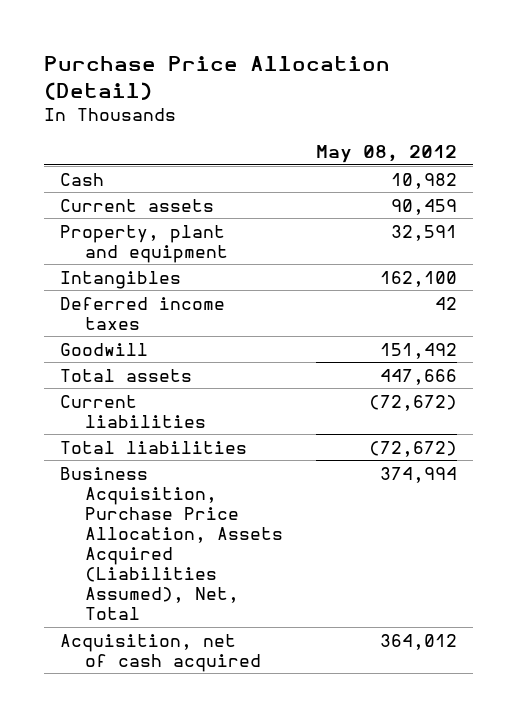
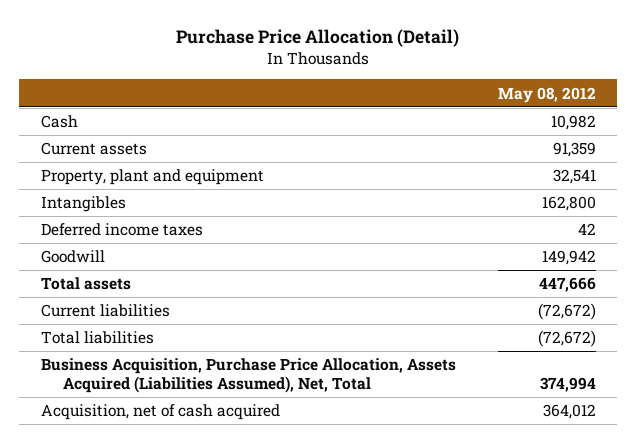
[390,198,457,215] 90,459 -> [552,142,596,158] 91,359
[390,224,457,241] 32,591 -> [552,169,596,185] 32,541
[379,270,457,287] 162,100 -> [541,196,596,212] 162,800
[379,342,457,359] 151,492 -> [541,250,596,266] 149,942

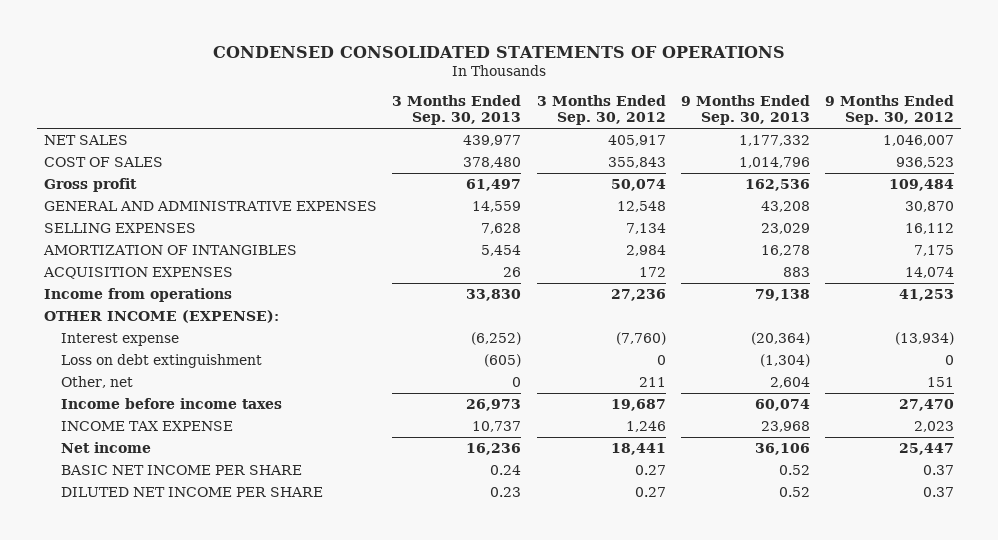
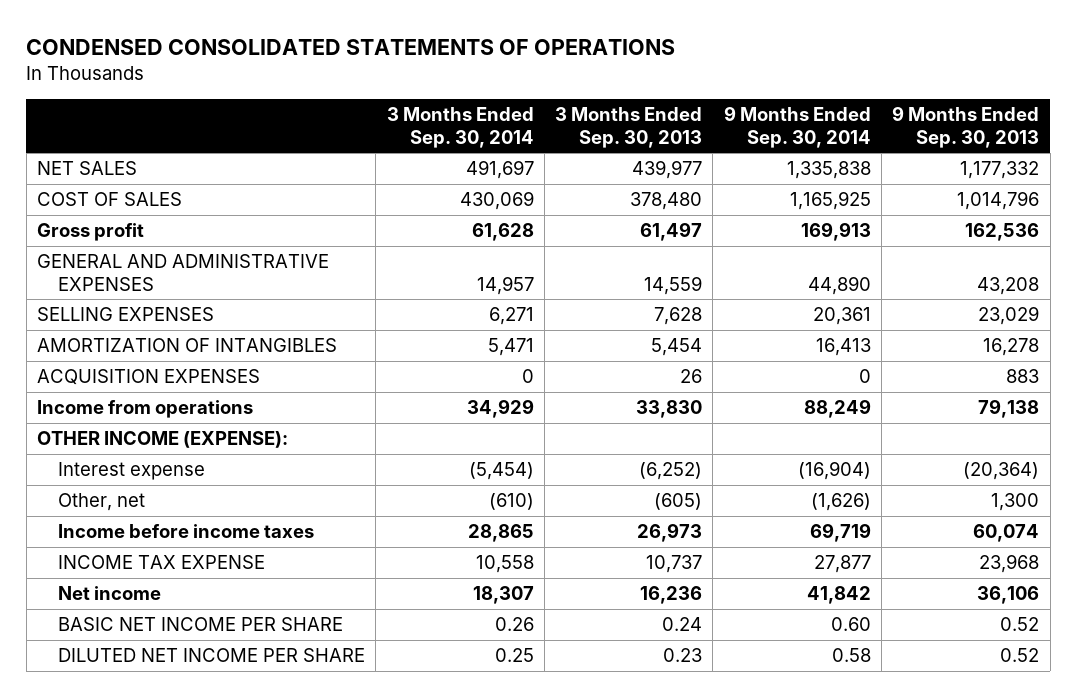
[536,94,666,126] 3 Months Ended Sep. 30, 2012 -> none
[824,94,954,126] 9 Months Ended Sep. 30, 2012 -> none
none -> [386,106,534,148] 3 Months Ended Sep. 30, 2014
none -> [723,105,871,148] 9 Months Ended Sep. 30, 2014
[60,353,262,368] Loss on debt extinguishment -> none
[512,376,522,387] 0 -> [654,493,703,511] (605)
[769,376,810,388] 2,604 -> [991,493,1040,512] 1,300

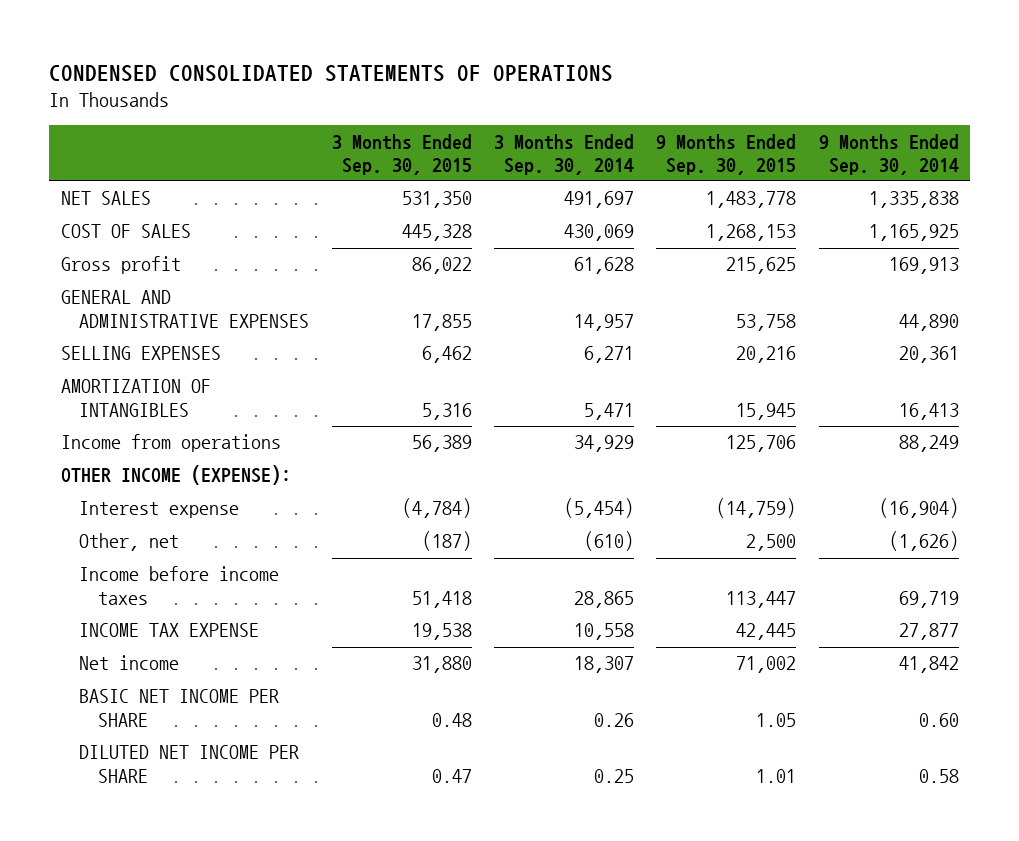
[555,106,703,148] 3 Months Ended Sep. 30, 2013 -> none
[892,105,1040,148] 9 Months Ended Sep. 30, 2013 -> none
none -> [331,133,472,175] 3 Months Ended Sep. 30, 2015
none -> [656,133,797,175] 9 Months Ended Sep. 30, 2015
[37,369,261,386] ACQUISITION EXPENSES -> none

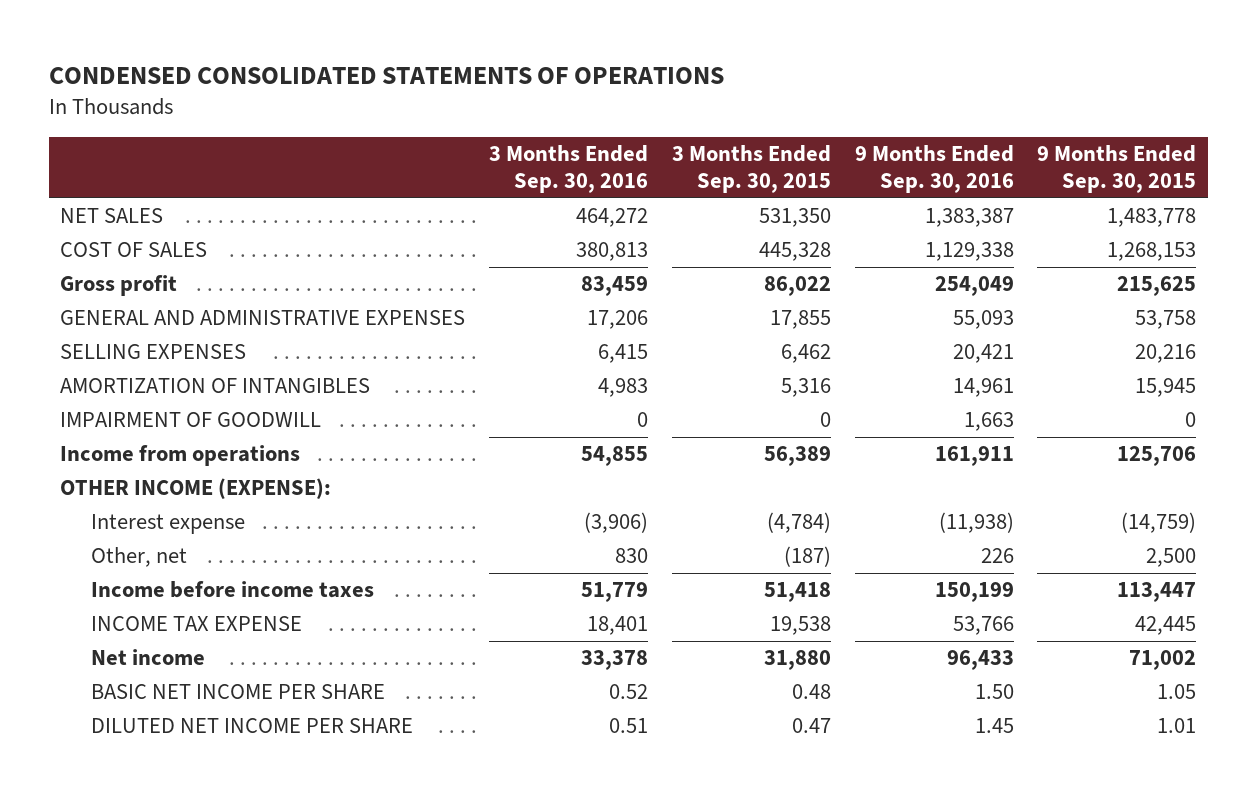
[494,133,635,175] 3 Months Ended Sep. 30, 2014 -> none
[818,133,959,175] 9 Months Ended Sep. 30, 2014 -> none
none -> [489,145,649,194] 3 Months Ended Sep. 30, 2016
none -> [854,145,1014,194] 9 Months Ended Sep. 30, 2016
none -> [60,412,322,428] IMPAIRMENT OF GOODWILL

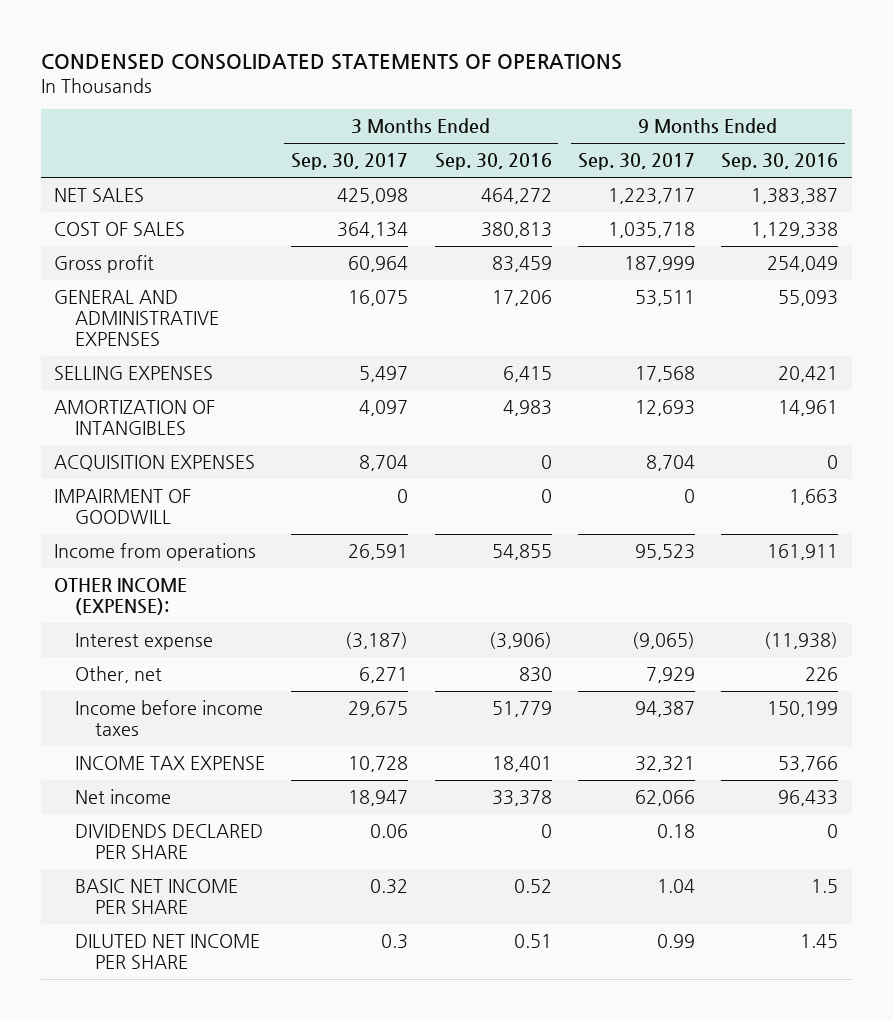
[671,145,831,194] 3 Months Ended Sep. 30, 2015 -> none
[1037,145,1197,194] 9 Months Ended Sep. 30, 2015 -> none
none -> [291,153,409,171] Sep. 30, 2017
none -> [578,153,696,171] Sep. 30, 2017
none -> [54,455,256,472] ACQUISITION EXPENSES
none -> [74,824,263,860] DIVIDENDS DECLARED PER SHARE
[974,684,1014,700] 1.50 -> [811,879,839,894] 1.5

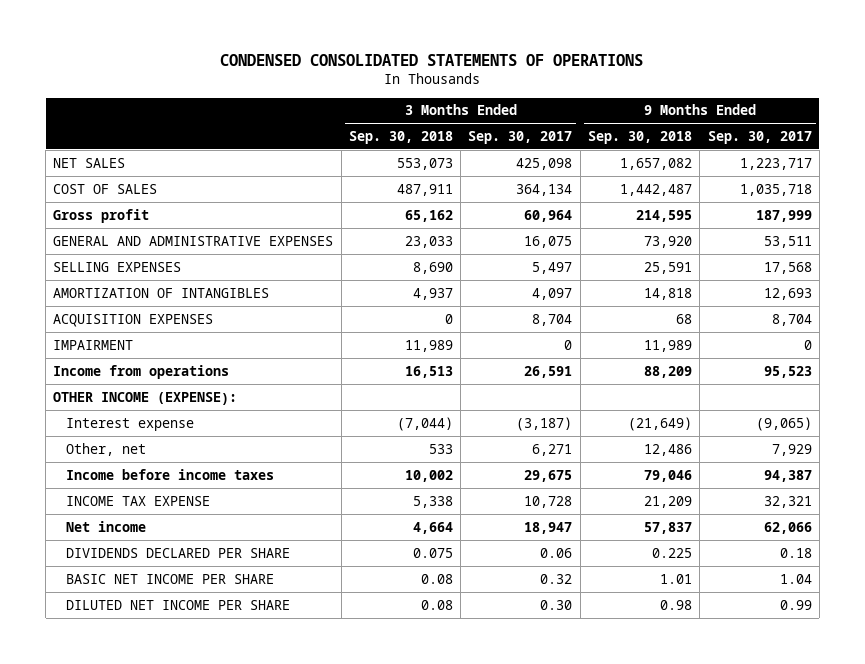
[434,153,552,171] Sep. 30, 2016 -> none
[721,153,839,171] Sep. 30, 2016 -> none
none -> [348,130,453,144] Sep. 30, 2018
none -> [588,130,693,144] Sep. 30, 2018
[54,489,192,525] IMPAIRMENT OF GOODWILL -> none
none -> [53,339,134,350] IMPAIRMENT
[381,934,409,950] 0.3 -> [540,599,573,610] 0.30

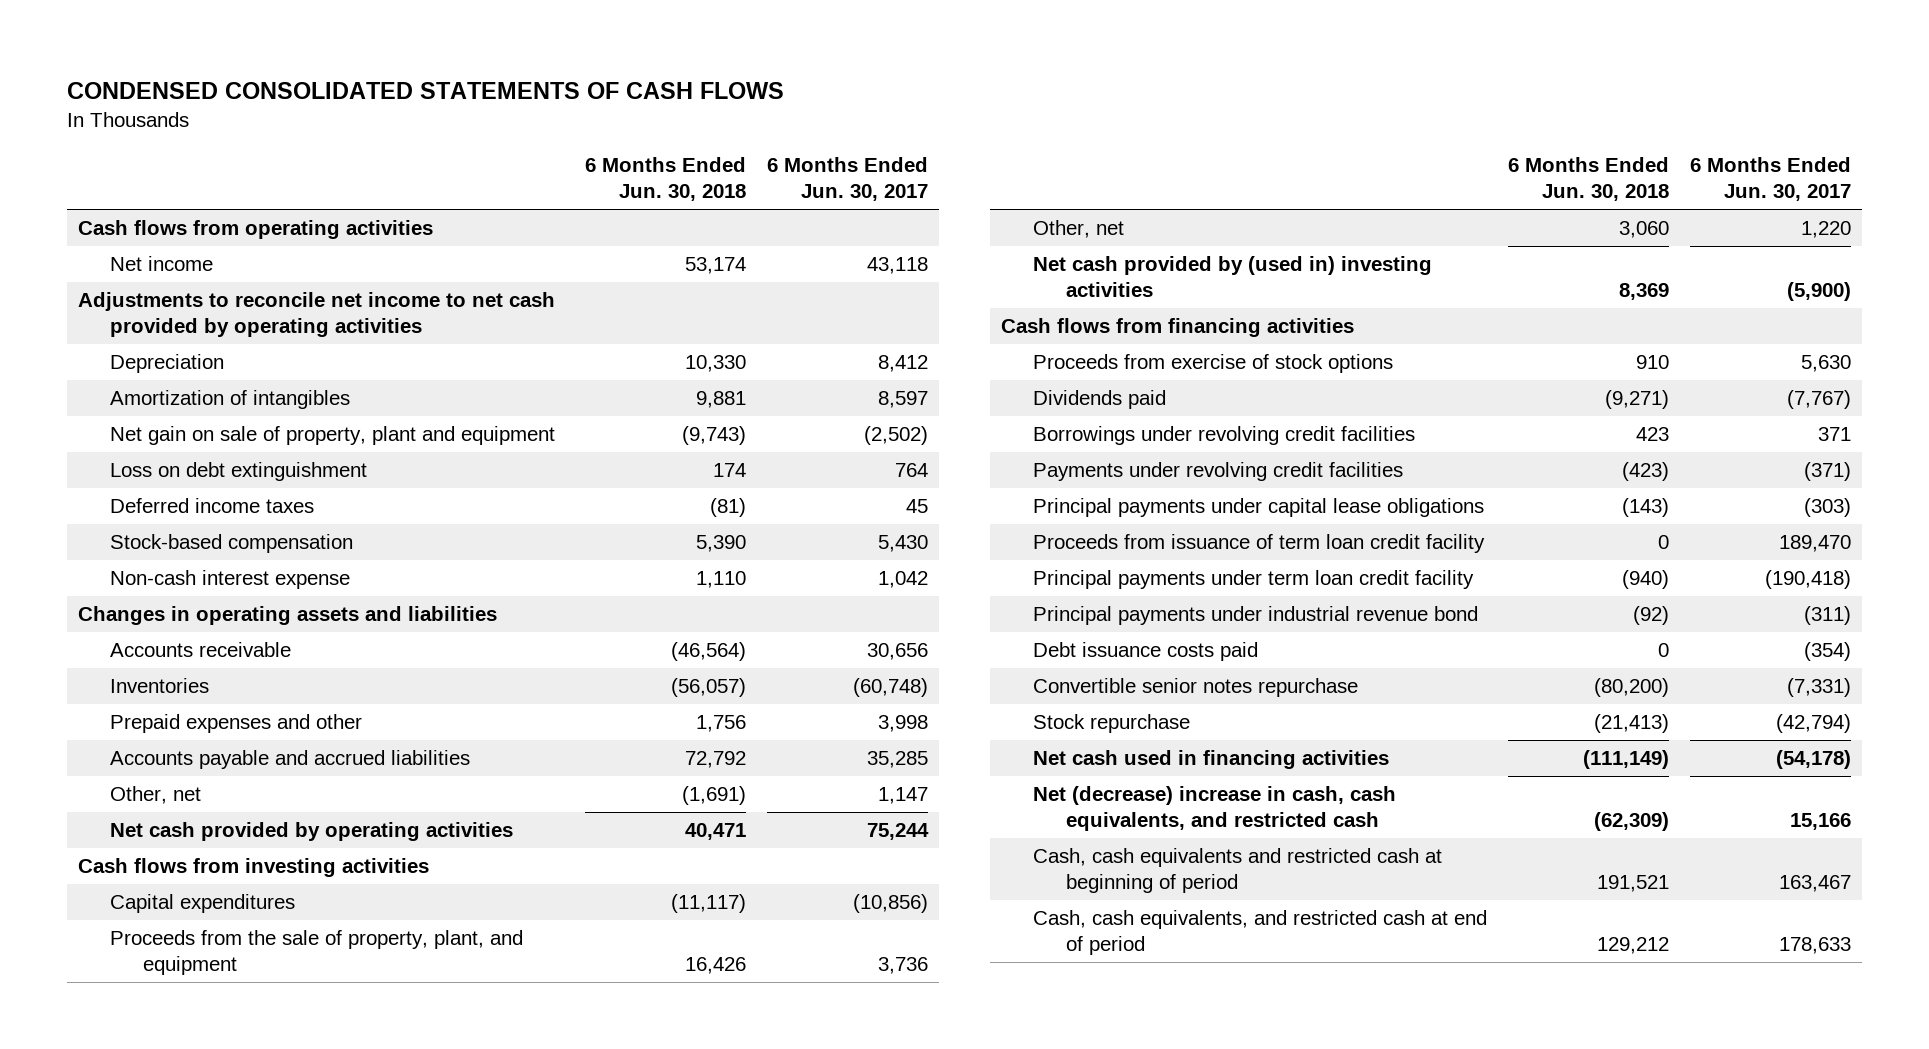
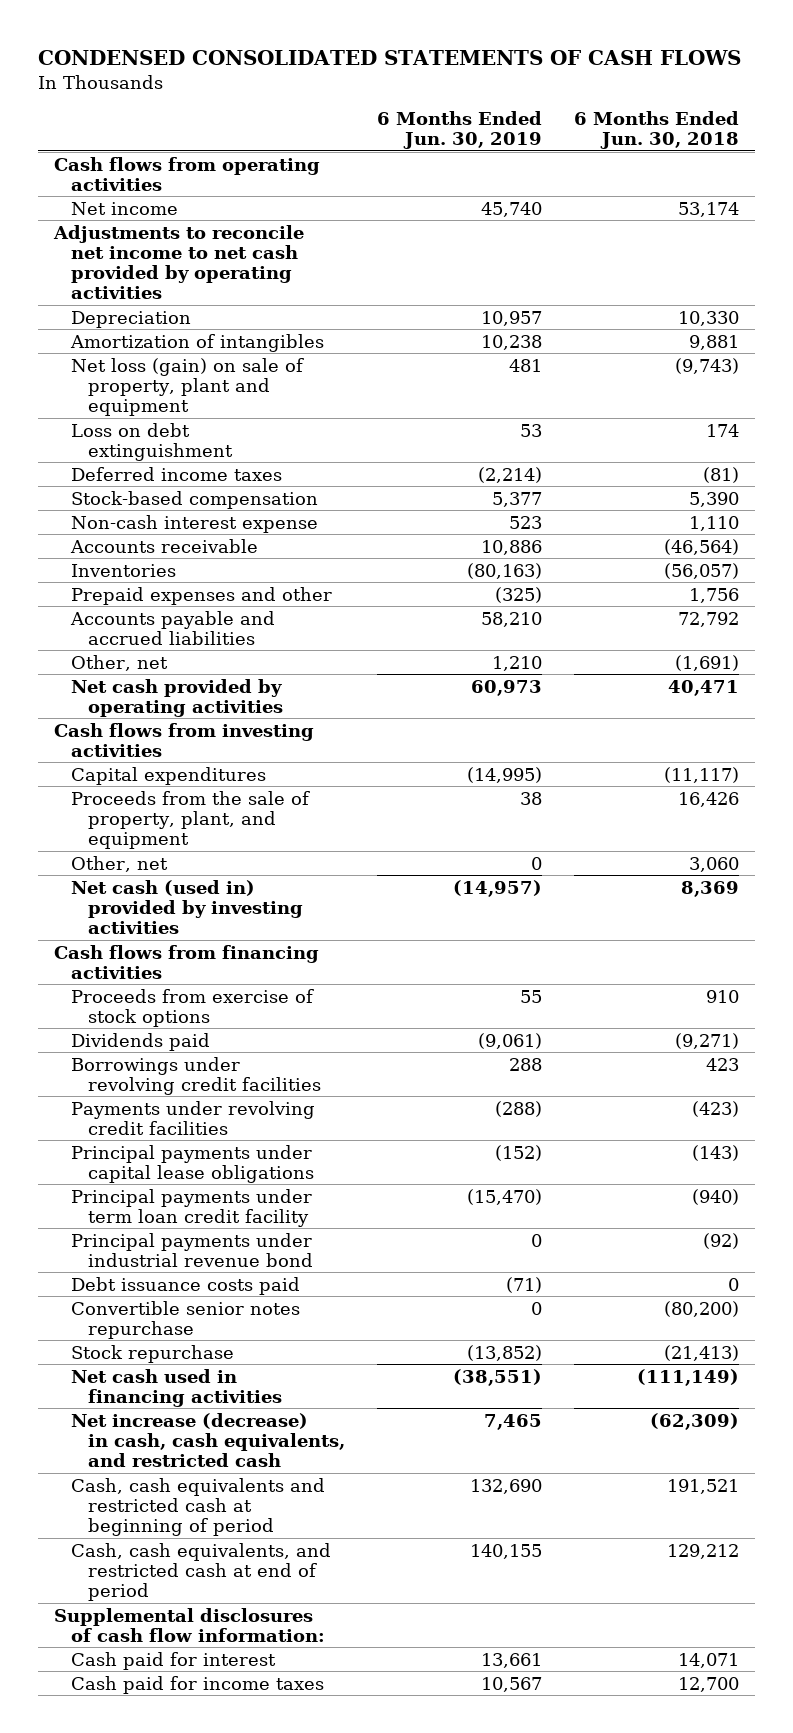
[767,157,929,202] 6 Months Ended Jun. 30, 2017 -> none
none -> [376,110,542,150] 6 Months Ended Jun. 30, 2019
[110,426,556,446] Net gain on sale of property, plant and equipment -> [71,357,305,416] Net loss (gain) on sale of property, plant and equipment
[77,606,497,626] Changes in operating assets and liabilities -> none
[1033,256,1433,298] Net cash provided by (used in) investing activities -> [71,879,303,934] Net cash (used in) provided by investing activities
[1033,534,1486,554] Proceeds from issuance of term loan credit facility -> none
[1033,786,1397,832] Net (decrease) increase in cash, cash equivalents, and restricted cash -> [71,1412,345,1467] Net increase (decrease) in cash, cash equivalents, and restricted cash
none -> [54,1607,326,1642] Supplemental disclosures of cash flow information:
none -> [71,1651,277,1670] Cash paid for interest
none -> [71,1675,325,1694] Cash paid for income taxes

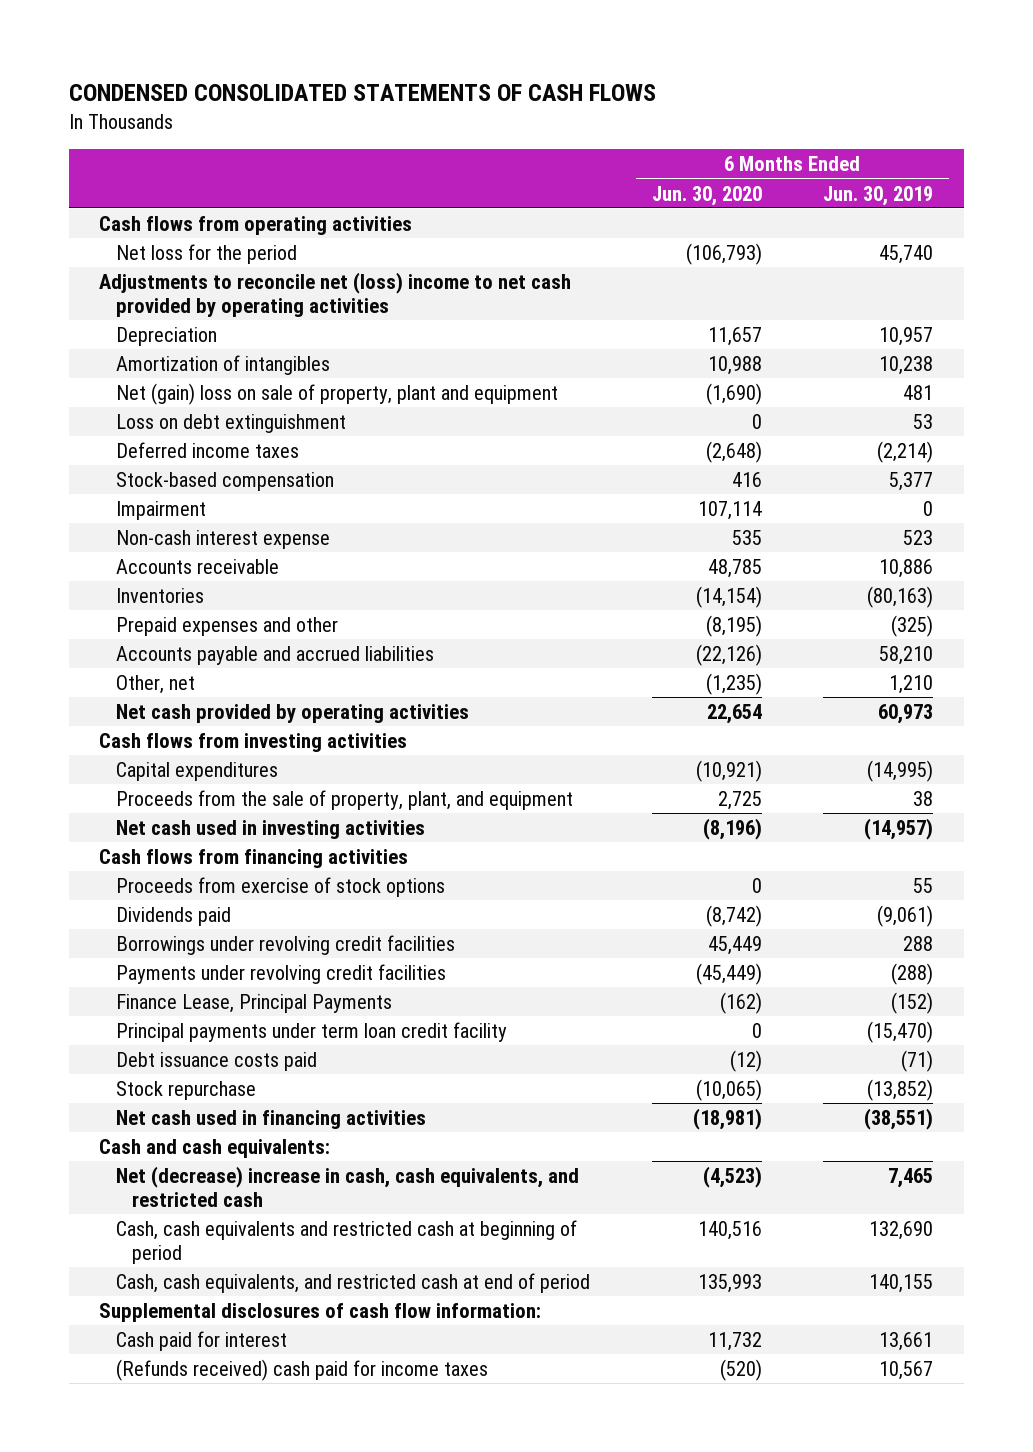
[573,110,739,150] 6 Months Ended Jun. 30, 2018 -> none
none -> [651,185,762,206] Jun. 30, 2020
[71,201,179,215] Net income -> [115,243,297,264] Net loss for the period
[53,224,305,299] Adjustments to reconcile net income to net cash provided by operating activities -> [99,271,572,318] Adjustments to reconcile net (loss) income to net cash provided by operating activities
[71,357,305,416] Net loss (gain) on sale of property, plant and equipment -> [115,382,558,405] Net (gain) loss on sale of property, plant and equipment
none -> [115,500,206,520] Impairment
[71,855,169,872] Other, net -> none
[71,879,303,934] Net cash (used in) provided by investing activities -> [115,819,425,839] Net cash used in investing activities
[71,1144,314,1183] Principal payments under capital lease obligations -> [115,993,392,1013] Finance Lease, Principal Payments
[71,1232,313,1267] Principal payments under industrial revenue bond -> none
[71,1300,301,1339] Convertible senior notes repurchase -> none
none -> [99,1138,331,1158] Cash and cash equivalents:
[71,1412,345,1467] Net increase (decrease) in cash, cash equivalents, and restricted cash -> [115,1165,579,1208] Net (decrease) increase in cash, cash equivalents, and restricted cash
[71,1675,325,1694] Cash paid for income taxes -> [115,1358,488,1381] (Refunds received) cash paid for income taxes

